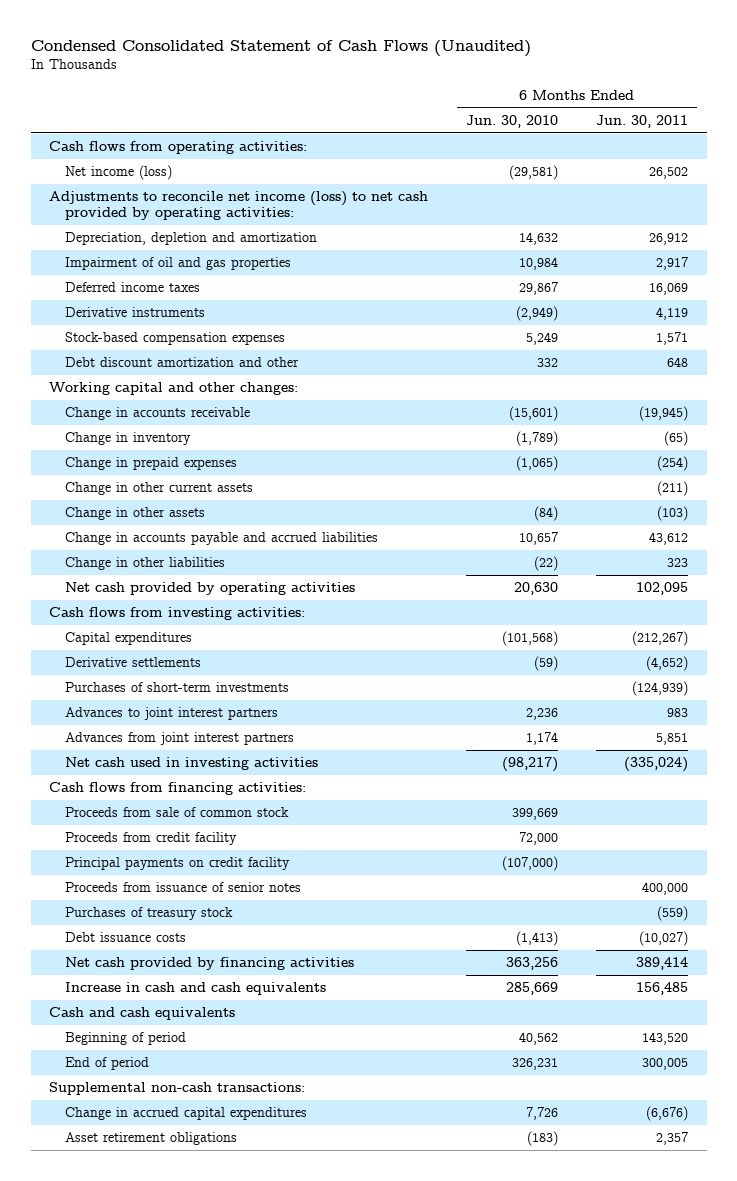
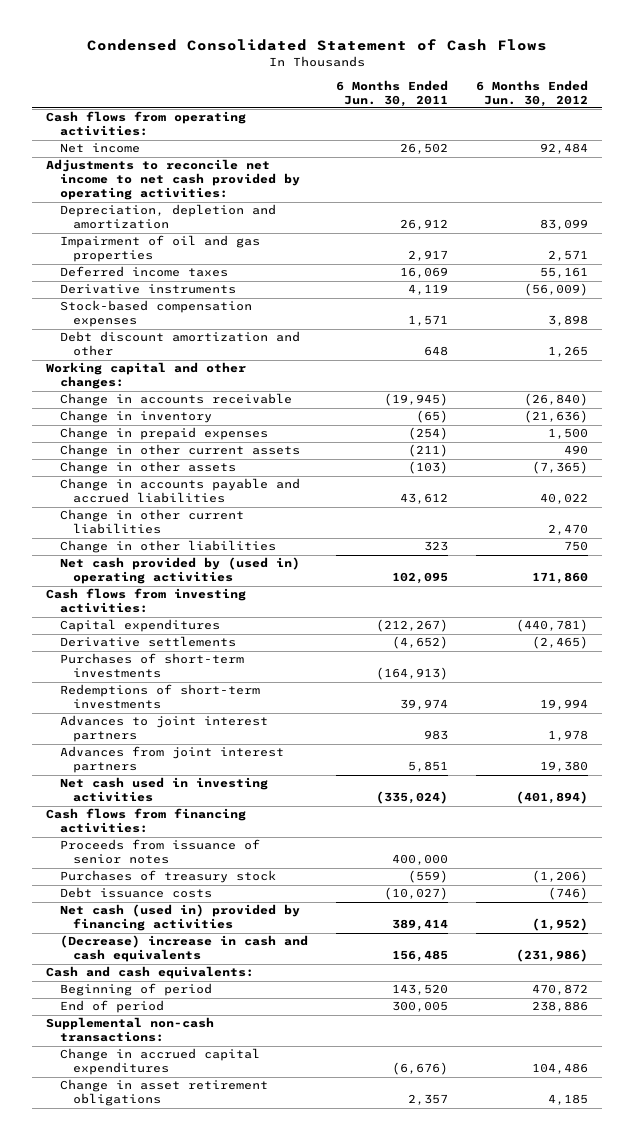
[30,40,531,58] Condensed Consolidated Statement of Cash Flows (Unaudited) -> [87,39,548,52] Condensed Consolidated Statement of Cash Flows
[466,114,559,128] Jun. 30, 2010 -> none
none -> [475,79,588,107] 6 Months Ended Jun. 30, 2012
[65,165,173,181] Net income (loss) -> [59,143,140,154] Net income
[49,191,429,221] Adjustments to reconcile net income (loss) to net cash provided by operating activities: -> [46,159,300,201] Adjustments to reconcile net income to net cash provided by operating activities:
none -> [59,509,244,535] Change in other current liabilities
[65,582,356,596] Net cash provided by operating activities -> [59,557,300,585] Net cash provided by (used in) operating activities
[631,681,688,697] (124,939) -> [375,667,448,681] (164,913)
none -> [59,684,260,710] Redemptions of short-term investments
[65,807,290,818] Proceeds from sale of common stock -> none
[65,832,238,846] Proceeds from credit facility -> none
[65,857,291,871] Principal payments on credit facility -> none
[65,957,355,971] Net cash provided by financing activities -> [59,904,300,932] Net cash (used in) provided by financing activities
[65,982,327,996] Increase in cash and cash equivalents -> [59,935,308,963] (Decrease) increase in cash and cash equivalents
[49,1007,236,1021] Cash and cash equivalents -> [46,966,255,980] Cash and cash equivalents:
[65,1132,238,1146] Asset retirement obligations -> [59,1079,268,1107] Change in asset retirement obligations

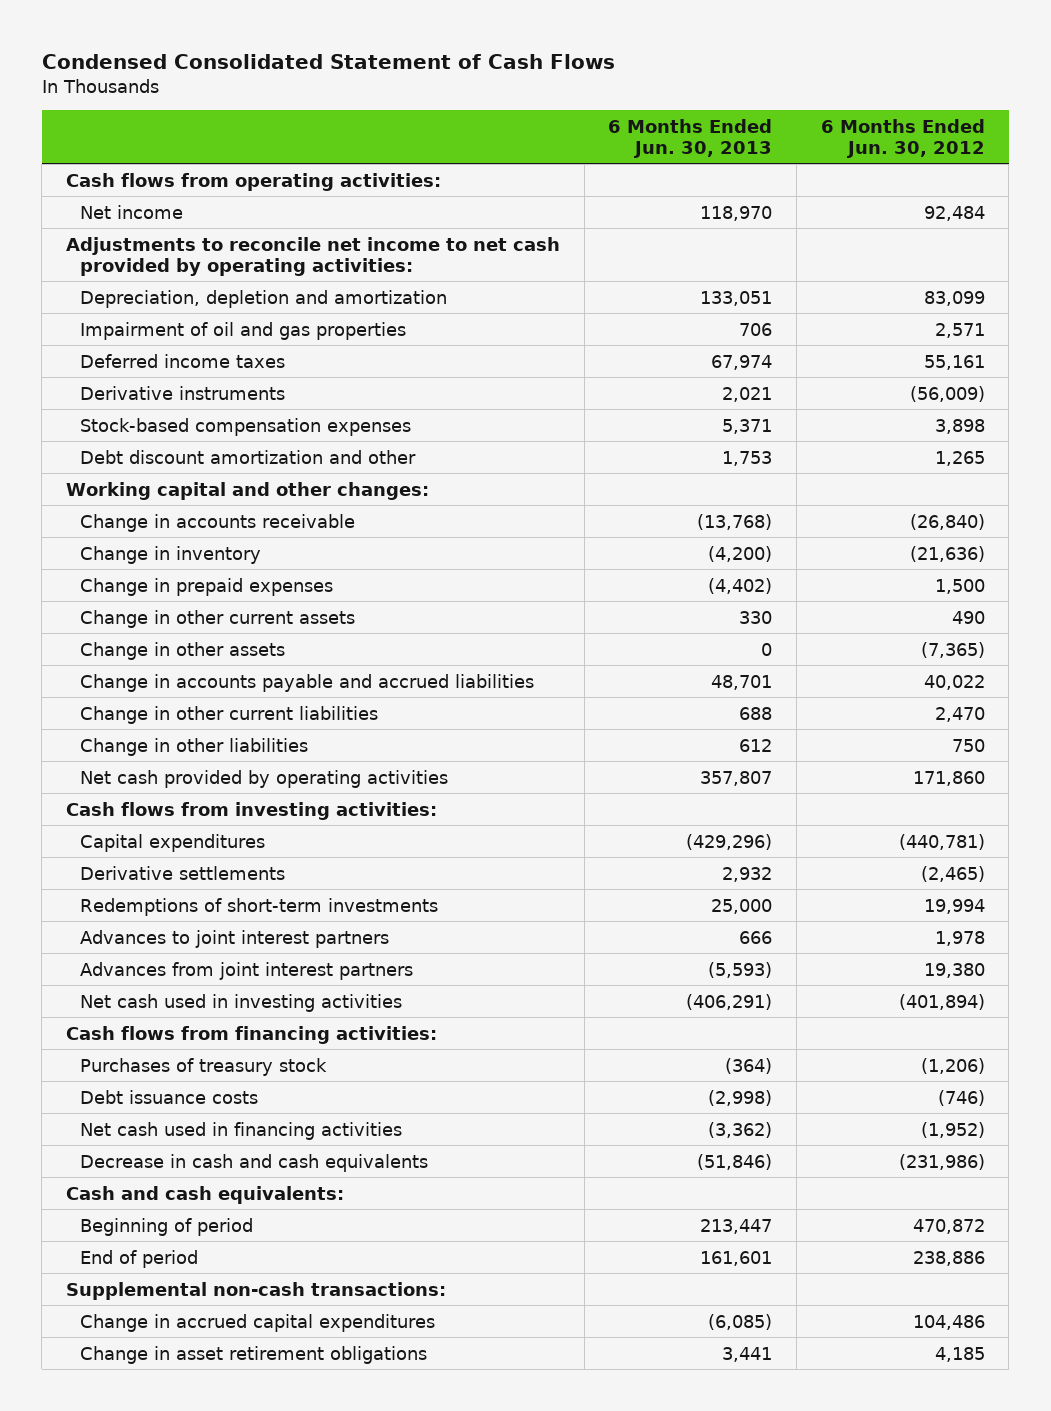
[335,79,448,107] 6 Months Ended Jun. 30, 2011 -> none
none -> [608,118,773,158] 6 Months Ended Jun. 30, 2013
[59,557,300,585] Net cash provided by (used in) operating activities -> [80,769,449,788] Net cash provided by operating activities
[59,653,244,679] Purchases of short-term investments -> none
[59,839,260,865] Proceeds from issuance of senior notes -> none
[59,904,300,932] Net cash (used in) provided by financing activities -> [80,1121,403,1140] Net cash used in financing activities
[59,935,308,963] (Decrease) increase in cash and cash equivalents -> [80,1153,429,1172] Decrease in cash and cash equivalents

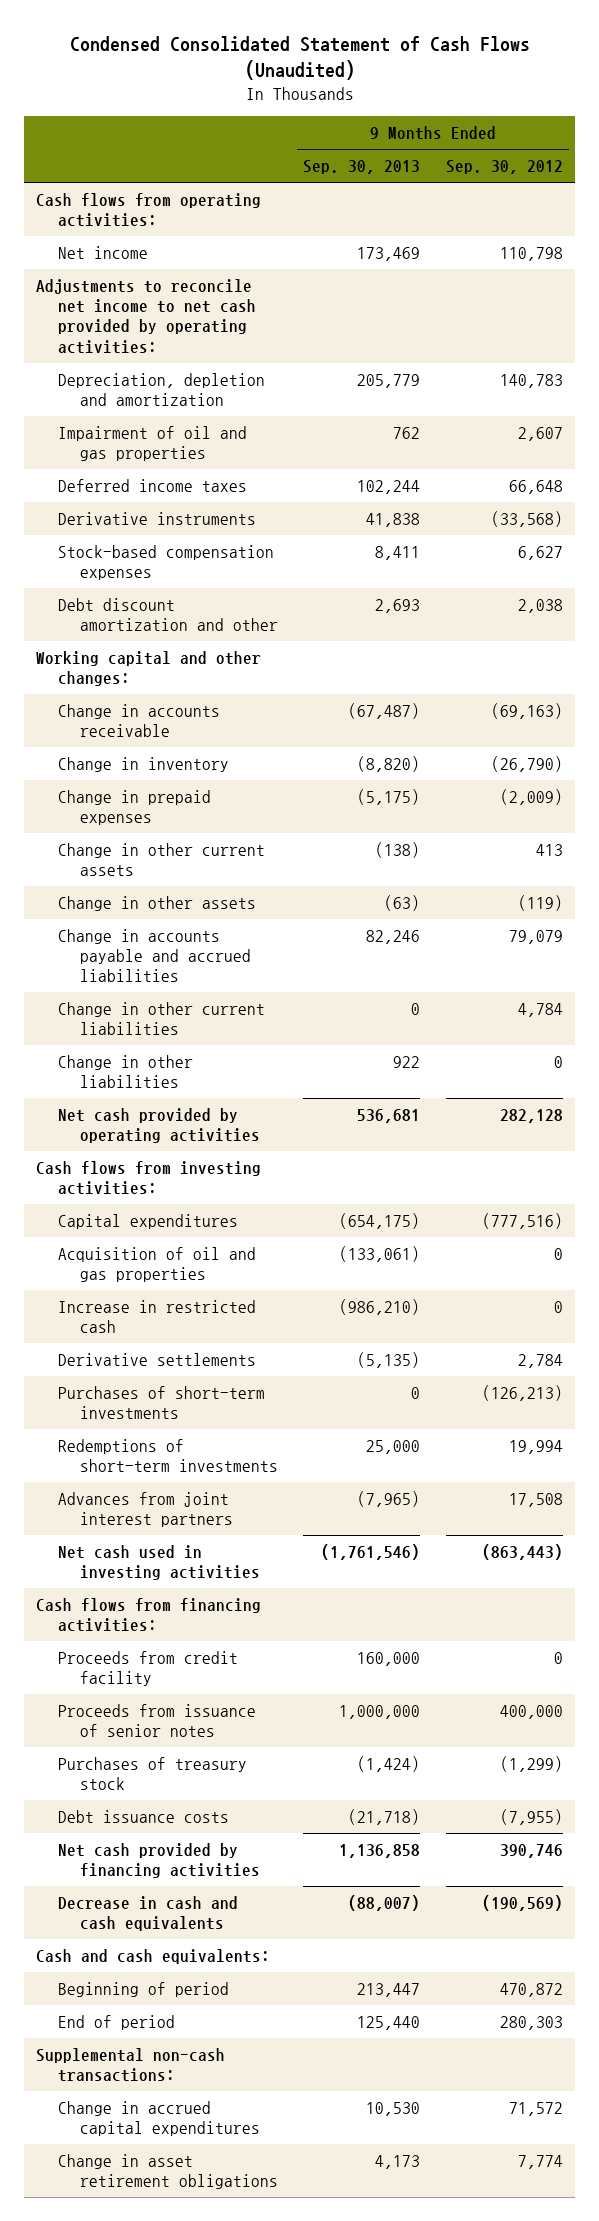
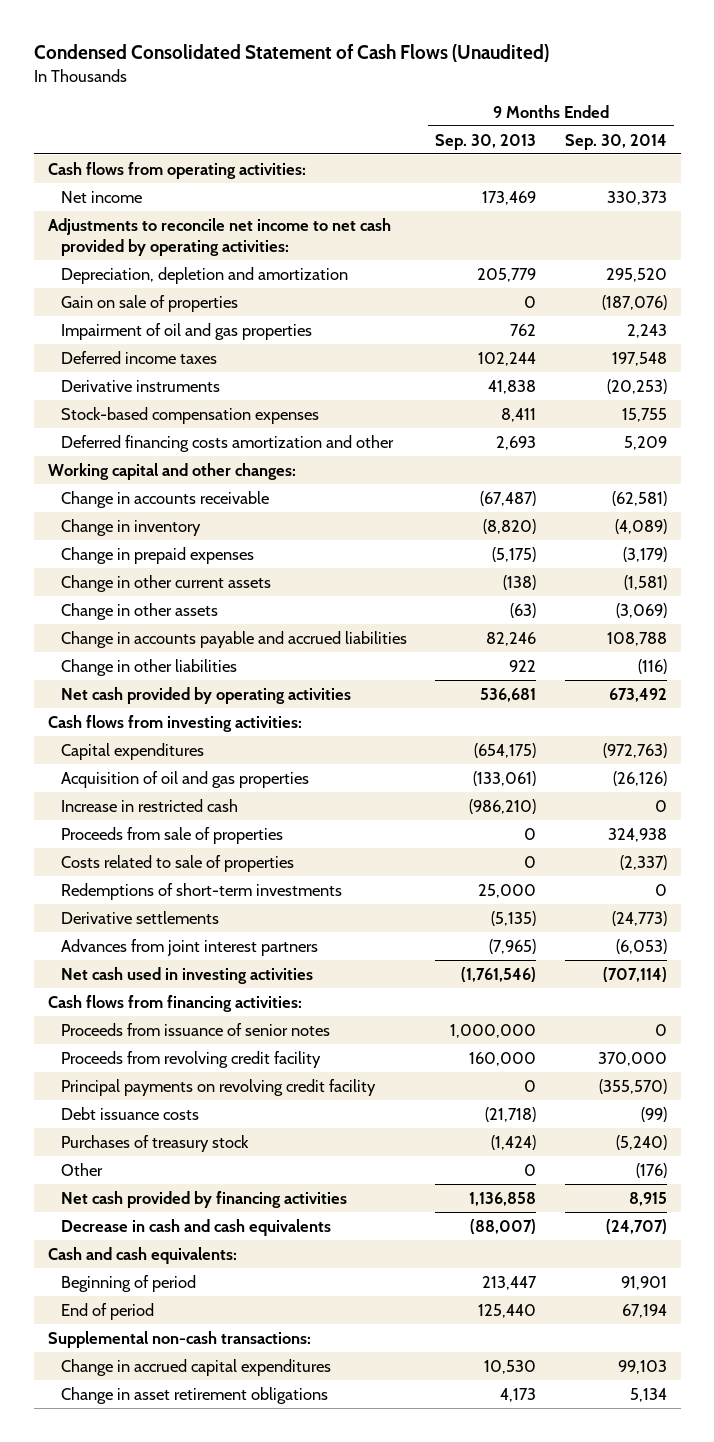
[445,160,563,175] Sep. 30, 2012 -> none
none -> [564,133,667,150] Sep. 30, 2014
none -> [60,294,238,312] Gain on sale of properties
[58,597,278,632] Debt discount amortization and other -> [60,434,394,452] Deferred financing costs amortization and other
[58,1001,266,1036] Change in other current liabilities -> none
[58,1385,266,1420] Purchases of short-term investments -> none
none -> [60,826,283,844] Proceeds from sale of properties
none -> [60,854,294,872] Costs related to sale of properties
[58,1352,257,1366] Derivative settlements -> [60,910,219,924] Derivative settlements
[58,1650,239,1687] Proceeds from credit facility -> none
none -> [60,1050,321,1068] Proceeds from revolving credit facility
none -> [60,1078,376,1096] Principal payments on revolving credit facility
[58,1756,248,1791] Purchases of treasury stock -> [60,1134,249,1152] Purchases of treasury stock
none -> [60,1162,103,1176] Other

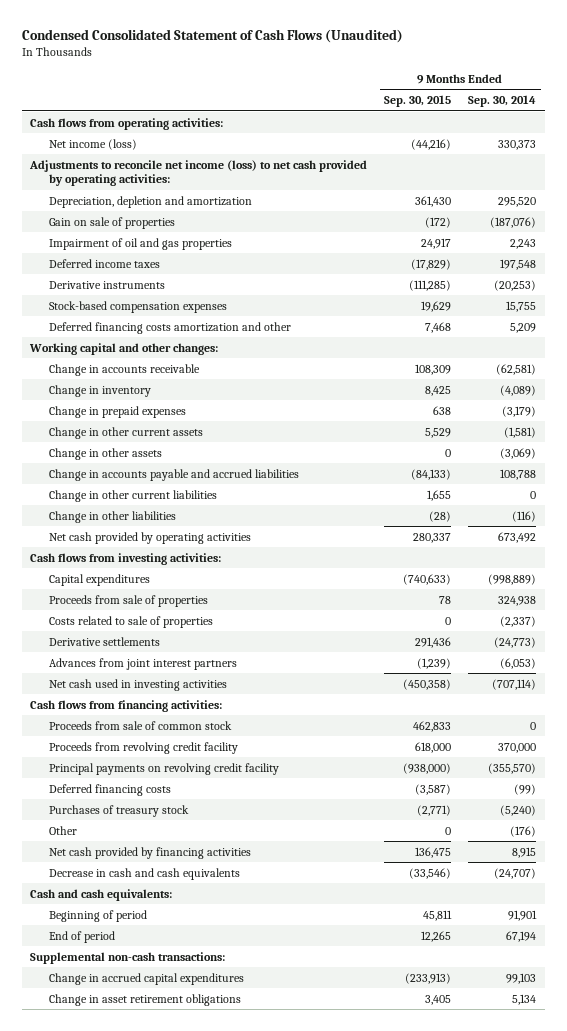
[435,133,537,150] Sep. 30, 2013 -> none
none -> [384,95,452,108] Sep. 30, 2015
[60,190,142,203] Net income -> [48,138,137,150] Net income (loss)
[47,217,391,257] Adjustments to reconcile net income to net cash provided by operating activities: -> [29,159,368,187] Adjustments to reconcile net income (loss) to net cash provided by operating activities:
none -> [48,489,217,502] Change in other current liabilities
[60,770,309,788] Acquisition of oil and gas properties -> none
[60,798,238,812] Increase in restricted cash -> none
[602,742,667,758] (972,763) -> [488,573,537,585] (998,889)
[60,882,342,900] Redemptions of short-term investments -> none
[60,1022,330,1036] Proceeds from issuance of senior notes -> none
none -> [48,720,232,730] Proceeds from sale of common stock
[60,1106,199,1120] Debt issuance costs -> [48,783,171,796] Deferred financing costs

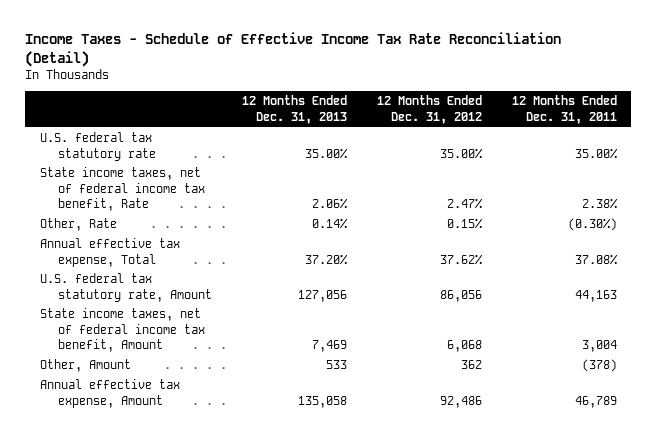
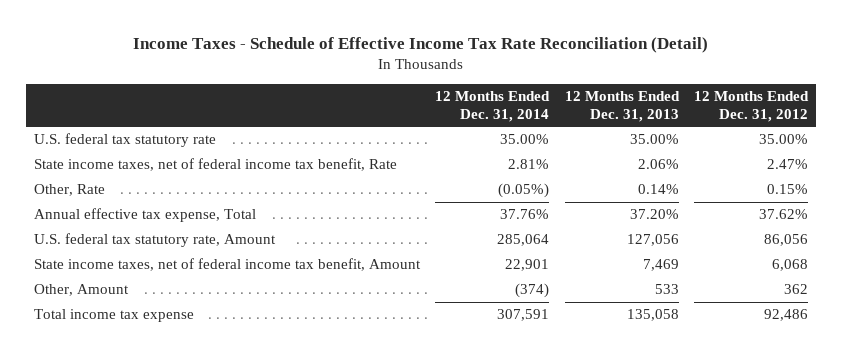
[511,95,617,125] 12 Months Ended Dec. 31, 2011 -> none
none -> [435,91,551,122] 12 Months Ended Dec. 31, 2014
[39,379,180,408] Annual effective tax expense, Amount -> [33,309,194,323] Total income tax expense

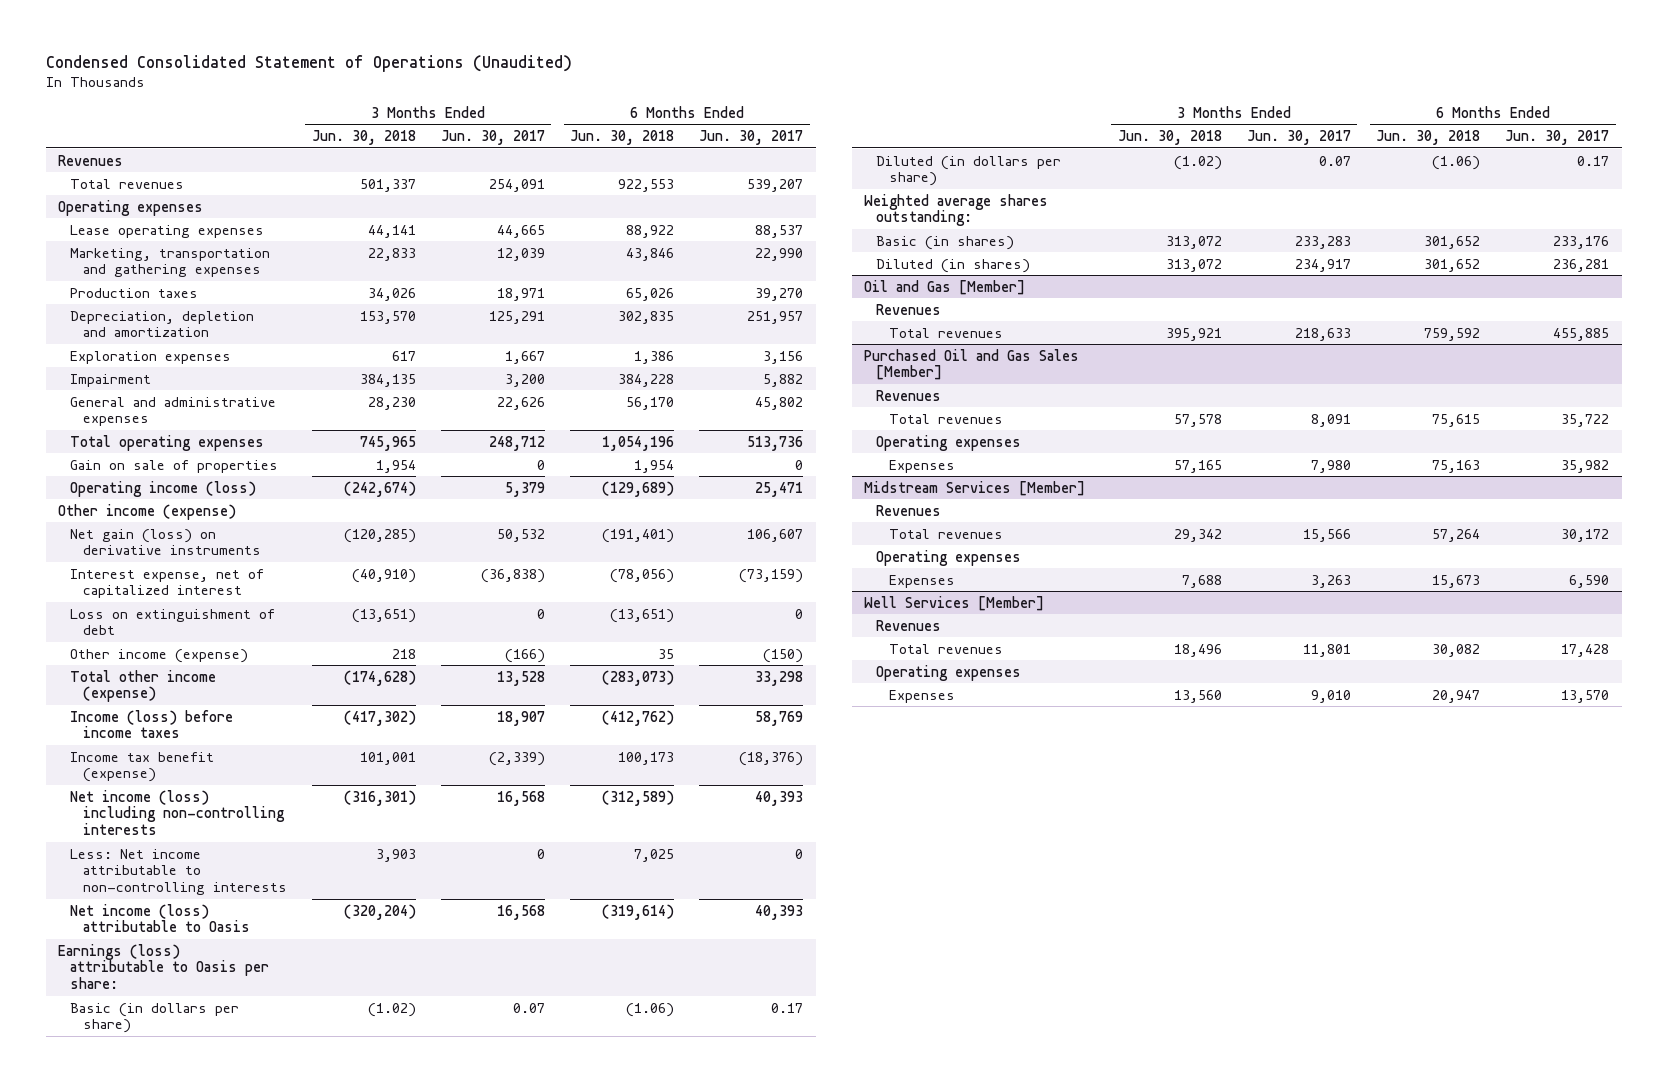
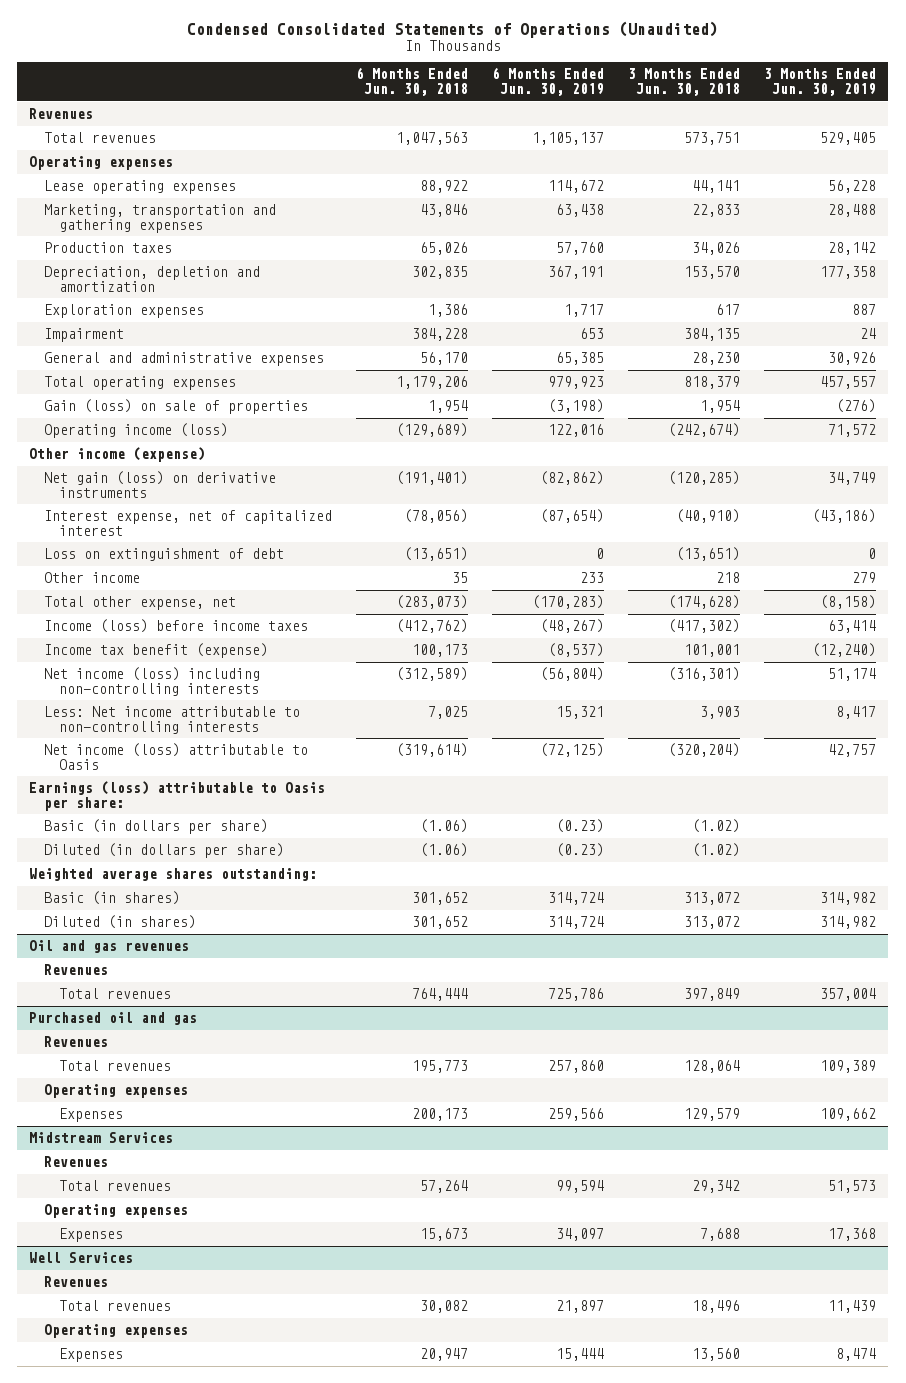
[45,54,572,72] Condensed Consolidated Statement of Operations (Unaudited) -> [186,21,718,39] Condensed Consolidated Statements of Operations (Unaudited)
[441,130,546,146] Jun. 30, 2017 -> none
[699,130,804,146] Jun. 30, 2017 -> none
none -> [492,67,605,97] 6 Months Ended Jun. 30, 2019
none -> [764,68,877,97] 3 Months Ended Jun. 30, 2019
[359,178,416,192] 501,337 -> [684,132,741,146] 573,751
[618,178,675,192] 922,553 -> [396,132,469,146] 1,047,563
[359,435,416,451] 745,965 -> [684,376,741,390] 818,379
[602,435,675,451] 1,054,196 -> [396,376,469,390] 1,179,206
[70,459,279,473] Gain on sale of properties -> [44,399,309,415] Gain (loss) on sale of properties
[70,648,249,663] Other income (expense) -> [44,572,141,584] Other income
[70,669,217,703] Total other income (expense) -> [44,596,237,611] Total other expense, net
[864,279,1026,295] Oil and Gas [Member] -> [29,940,190,954] Oil and gas revenues
[1165,327,1222,341] 395,921 -> [684,988,741,1002] 397,849
[1424,327,1481,341] 759,592 -> [412,988,469,1002] 764,444
[864,348,1080,381] Purchased Oil and Gas Sales [Member] -> [29,1012,198,1026] Purchased oil and gas
[1173,413,1222,427] 57,578 -> [684,1060,741,1074] 128,064
[1432,413,1481,427] 75,615 -> [412,1060,469,1074] 195,773
[1173,459,1222,473] 57,165 -> [684,1108,741,1122] 129,579
[1432,459,1481,473] 75,163 -> [412,1108,469,1122] 200,173
[864,480,1086,496] Midstream Services [Member] -> [29,1132,174,1144] Midstream Services
[864,595,1045,611] Well Services [Member] -> [29,1252,134,1264] Well Services

